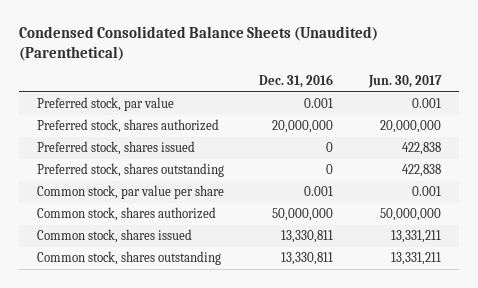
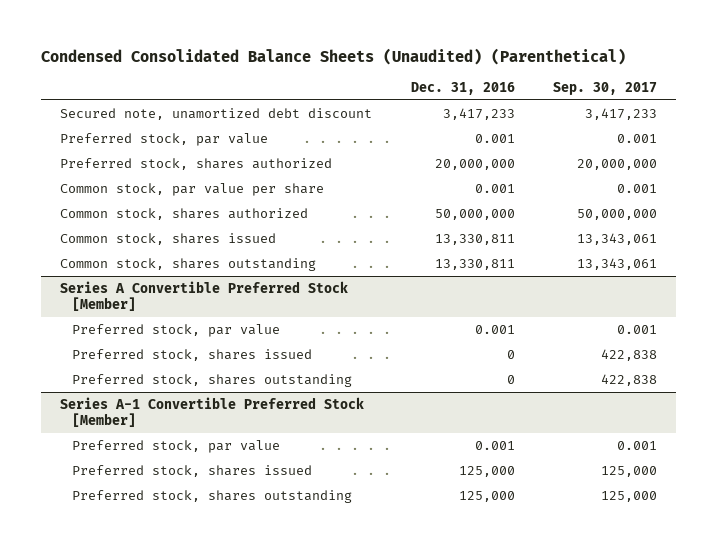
[367,75,442,89] Jun. 30, 2017 -> none
none -> [552,81,657,95] Sep. 30, 2017
none -> [60,108,373,121] Secured note, unamortized debt discount
[36,141,195,156] Preferred stock, shares issued -> none
[36,163,224,178] Preferred stock, shares outstanding -> none
none -> [60,281,349,312] Series A Convertible Preferred Stock [Member]
none -> [72,324,281,338] Preferred stock, par value
none -> [72,349,313,362] Preferred stock, shares issued
none -> [72,374,353,388] Preferred stock, shares outstanding
none -> [60,397,365,428] Series A-1 Convertible Preferred Stock [Member]
none -> [72,440,281,454] Preferred stock, par value
none -> [72,465,313,478] Preferred stock, shares issued
none -> [72,490,353,504] Preferred stock, shares outstanding

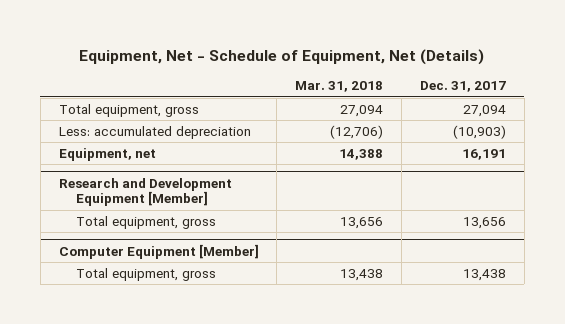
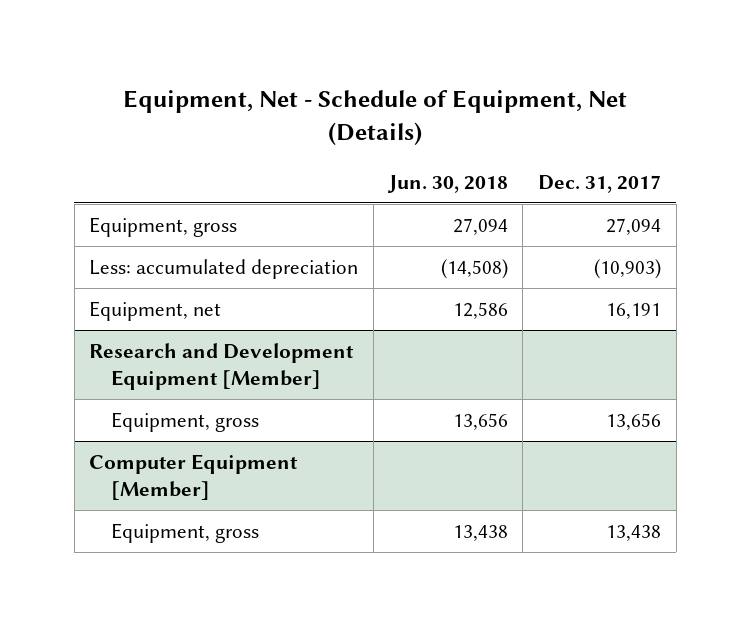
[295,81,384,93] Mar. 31, 2018 -> none
none -> [386,174,508,193] Jun. 30, 2018
[58,103,199,117] Total equipment, gross -> [89,216,238,237] Equipment, gross
[76,215,217,229] Total equipment, gross -> [110,411,259,432] Equipment, gross
[76,267,217,281] Total equipment, gross -> [110,522,259,543] Equipment, gross

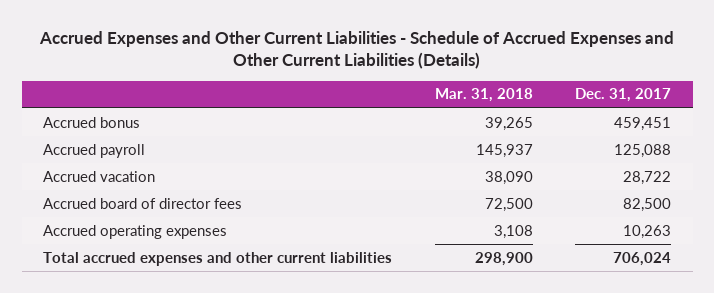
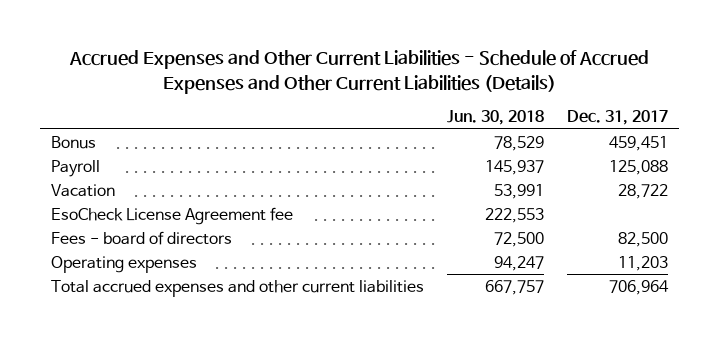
[434,88,533,103] Mar. 31, 2018 -> none
none -> [446,110,544,126] Jun. 30, 2018
[42,116,140,128] Accrued bonus -> [51,135,97,149] Bonus
[42,143,145,158] Accrued payroll -> [51,159,101,177] Payroll
[42,170,155,182] Accrued vacation -> [51,183,116,197] Vacation
none -> [51,206,294,225] EsoCheck License Agreement fee
[42,197,242,209] Accrued board of director fees -> [51,230,233,245] Fees - board of directors
[42,224,227,239] Accrued operating expenses -> [51,255,198,273] Operating expenses
[623,224,672,239] 10,263 -> [617,255,668,271] 11,203
[613,251,672,266] 706,024 -> [608,279,669,295] 706,964

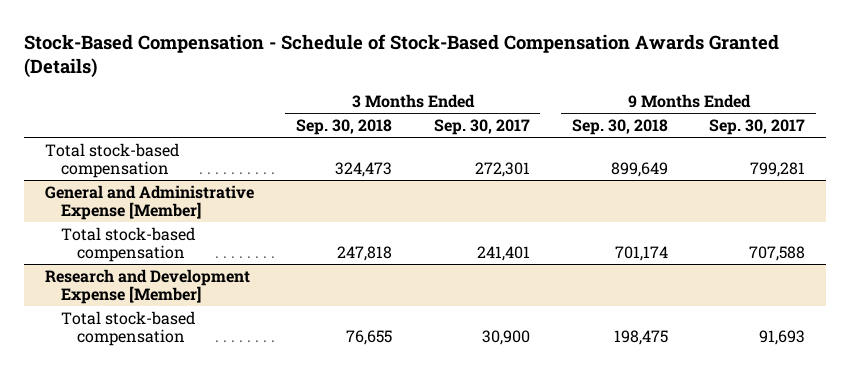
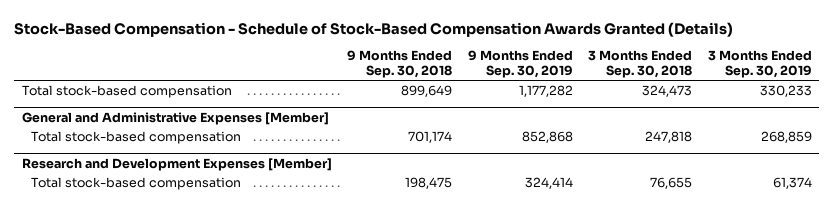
[433,118,530,135] Sep. 30, 2017 -> none
[709,118,806,135] Sep. 30, 2017 -> none
none -> [467,50,573,79] 9 Months Ended Sep. 30, 2019
none -> [707,50,812,79] 3 Months Ended Sep. 30, 2019
[44,184,254,221] General and Administrative Expense [Member] -> [21,111,329,125] General and Administrative Expenses [Member]
[44,268,250,305] Research and Development Expense [Member] -> [21,157,332,171] Research and Development Expenses [Member]

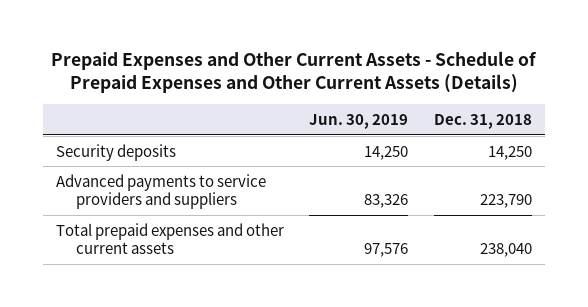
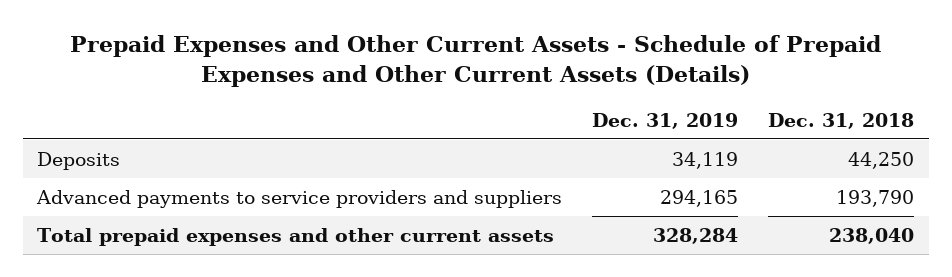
[309,113,409,129] Jun. 30, 2019 -> none
none -> [592,112,739,129] Dec. 31, 2019
[55,143,176,161] Security deposits -> [37,151,121,170] Deposits
[488,145,533,160] 14,250 -> [848,151,915,169] 44,250
[480,194,533,209] 223,790 -> [836,189,915,207] 193,790

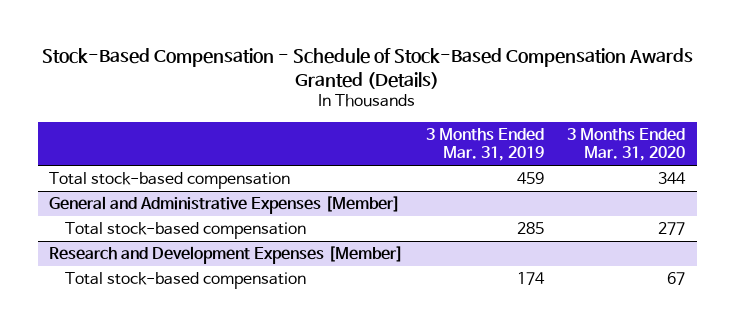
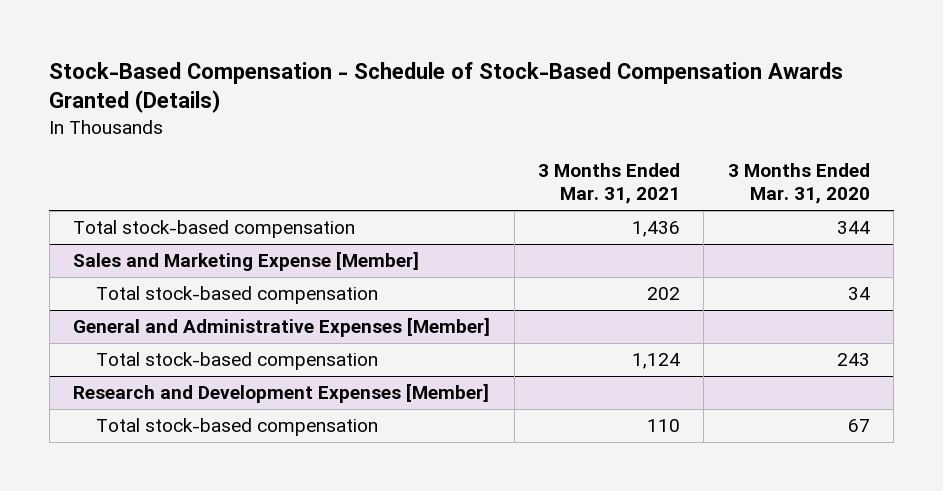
[426,128,545,162] 3 Months Ended Mar. 31, 2019 -> none
none -> [537,162,680,205] 3 Months Ended Mar. 31, 2021
none -> [73,251,420,272] Sales and Marketing Expense [Member]
none -> [95,286,378,305] Total stock-based compensation
[658,222,686,236] 277 -> [836,353,870,367] 243

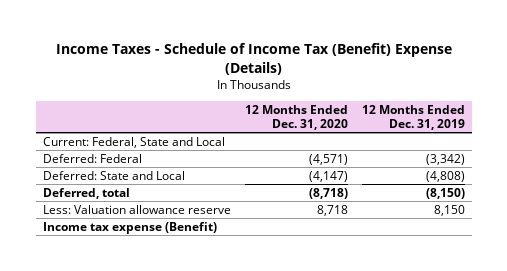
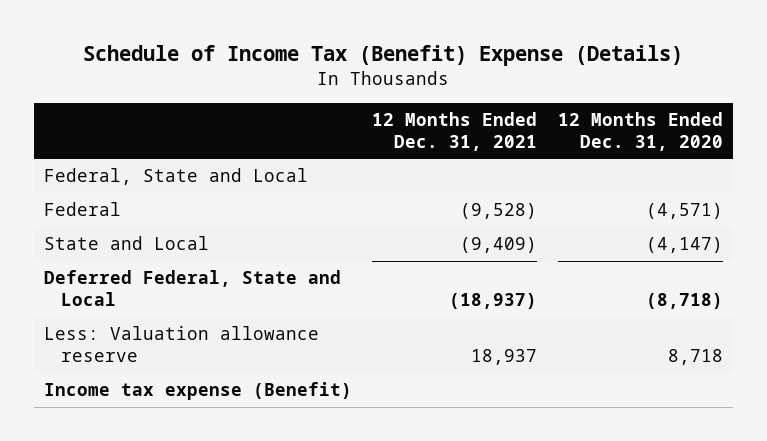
[55,43,452,75] Income Taxes - Schedule of Income Tax (Benefit) Expense (Details) -> [83,45,684,67] Schedule of Income Tax (Benefit) Expense (Details)
[361,104,465,130] 12 Months Ended Dec. 31, 2019 -> none
none -> [372,111,538,151] 12 Months Ended Dec. 31, 2021
[42,136,225,148] Current: Federal, State and Local -> [44,168,309,186] Federal, State and Local
[42,153,142,163] Deferred: Federal -> [44,202,122,217] Federal
[42,170,185,180] Deferred: State and Local -> [44,236,210,251] State and Local
[42,187,130,199] Deferred, total -> [44,270,342,307] Deferred Federal, State and Local

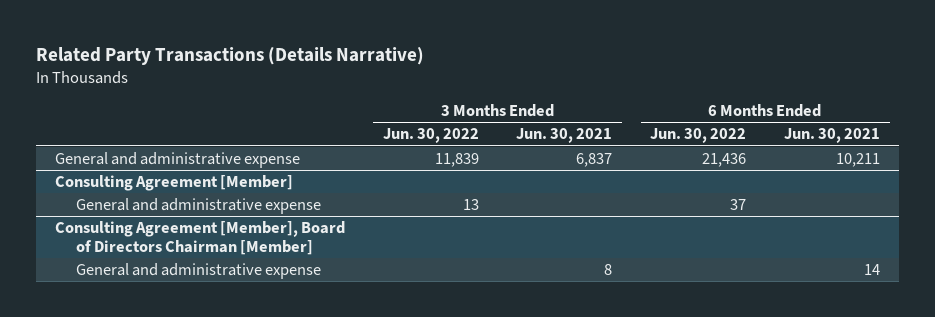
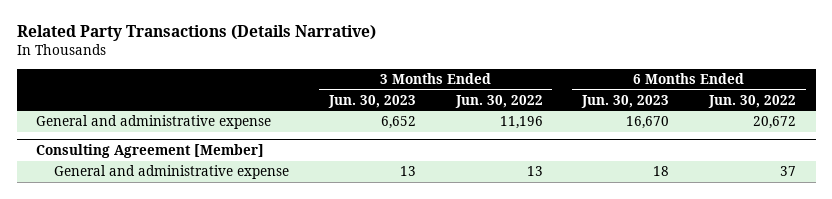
[516,128,613,144] Jun. 30, 2021 -> none
[784,128,881,144] Jun. 30, 2021 -> none
none -> [327,94,416,108] Jun. 30, 2023
none -> [581,94,670,108] Jun. 30, 2023
[434,152,479,167] 11,839 -> [499,116,543,130] 11,196
[702,152,747,167] 21,436 -> [752,116,796,130] 20,672
[54,220,345,255] Consulting Agreement [Member], Board of Directors Chairman [Member] -> none
[76,262,322,279] General and administrative expense -> none

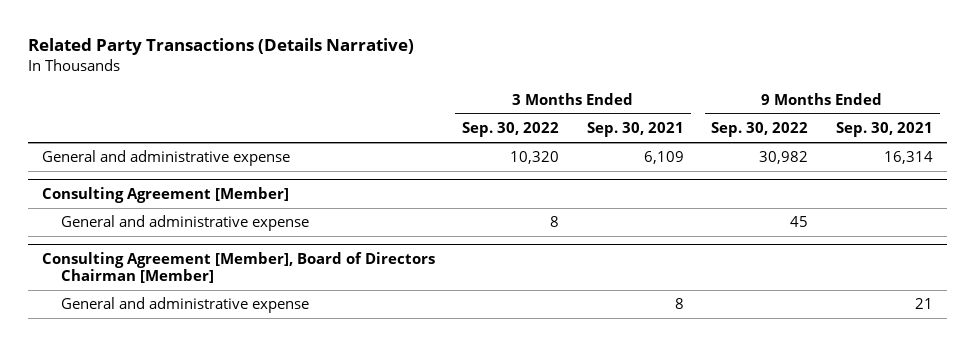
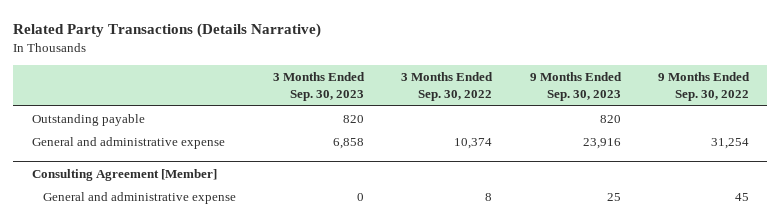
[586,122,684,138] Sep. 30, 2021 -> none
[836,122,934,138] Sep. 30, 2021 -> none
none -> [273,72,366,102] 3 Months Ended Sep. 30, 2023
none -> [529,72,622,102] 9 Months Ended Sep. 30, 2023
none -> [31,114,145,127] Outstanding payable
[510,151,560,165] 10,320 -> [454,138,493,150] 10,374
[759,151,809,165] 30,982 -> [710,138,749,150] 31,254
[41,252,435,284] Consulting Agreement [Member], Board of Directors Chairman [Member] -> none
[60,297,309,314] General and administrative expense -> none

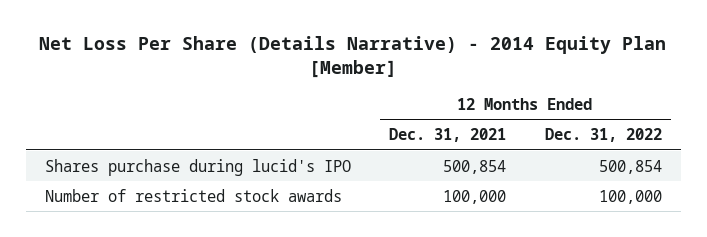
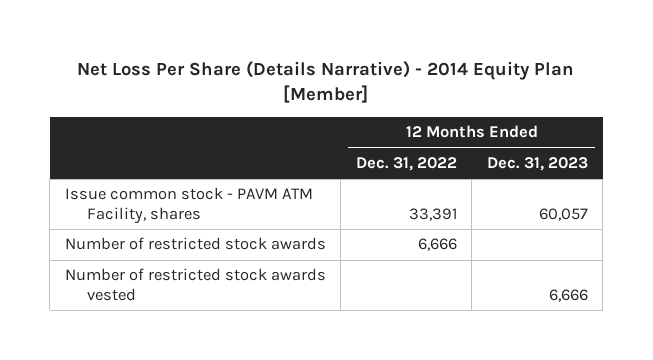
[389,128,507,143] Dec. 31, 2021 -> none
none -> [486,156,588,171] Dec. 31, 2023
[44,158,351,176] Shares purchase during lucid's IPO -> none
none -> [64,187,313,224] Issue common stock - PAVM ATM Facility, shares
[598,189,662,204] 100,000 -> [417,238,457,252] 6,666
none -> [64,268,326,301] Number of restricted stock awards vested

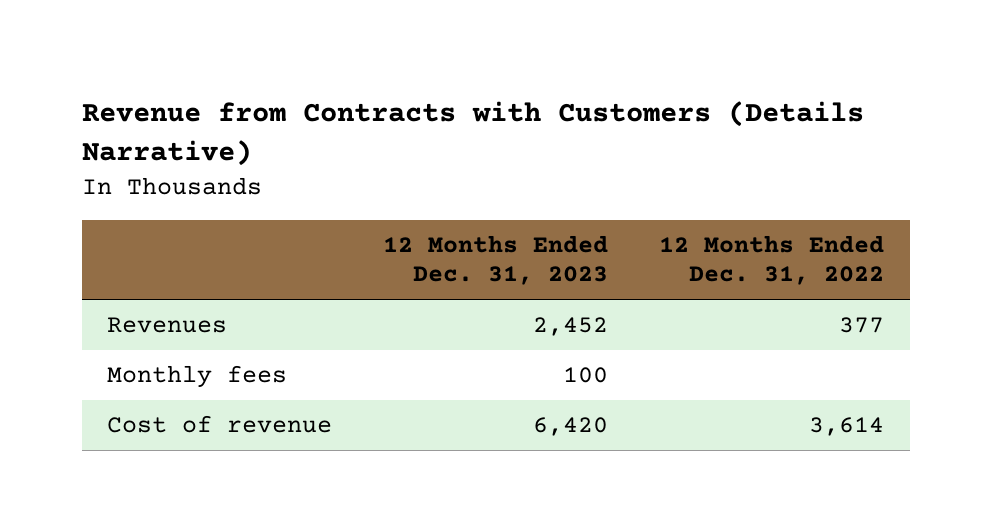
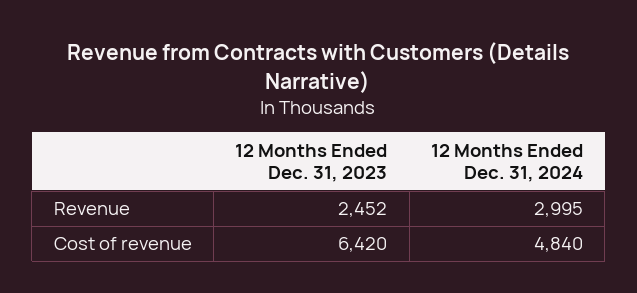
[659,234,885,286] 12 Months Ended Dec. 31, 2022 -> none
none -> [431,143,584,182] 12 Months Ended Dec. 31, 2024
[107,365,288,389] Monthly fees -> none
[107,317,228,334] Revenues -> [53,202,130,216] Revenue

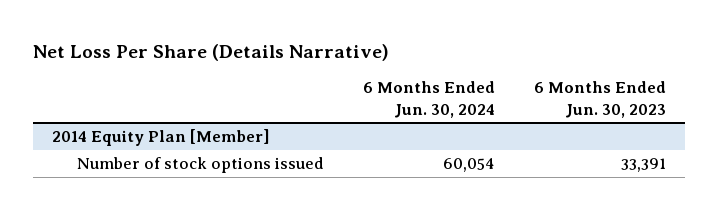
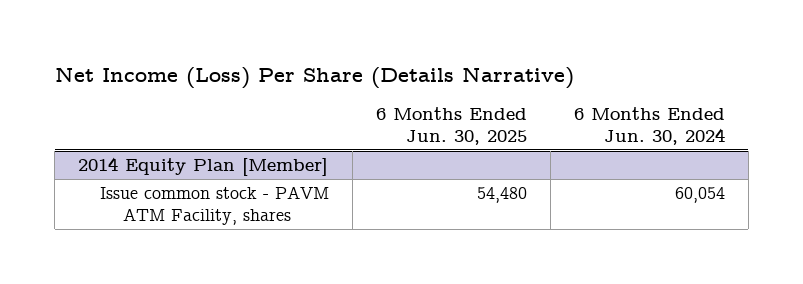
[32,43,389,61] Net Loss Per Share (Details Narrative) -> [54,67,574,90] Net Income (Loss) Per Share (Details Narrative)
[533,81,666,118] 6 Months Ended Jun. 30, 2023 -> none
none -> [376,106,528,145] 6 Months Ended Jun. 30, 2025
[77,157,325,174] Number of stock options issued -> [100,186,330,225] Issue common stock - PAVM ATM Facility, shares

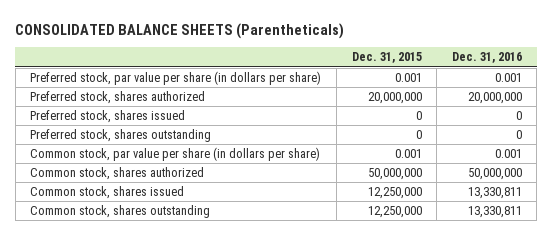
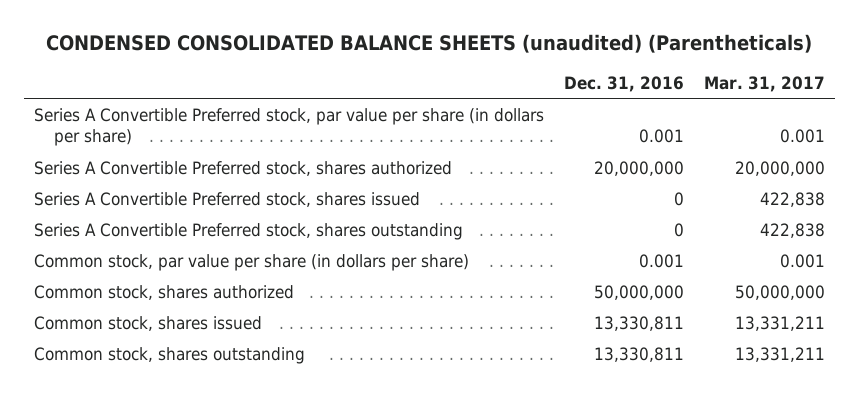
[15,22,345,39] CONSOLIDATED BALANCE SHEETS (Parentheticals) -> [46,33,813,53] CONDENSED CONSOLIDATED BALANCE SHEETS (unaudited) (Parentheticals)
[351,52,422,64] Dec. 31, 2015 -> none
none -> [704,75,826,92] Mar. 31, 2017
[30,71,322,86] Preferred stock, par value per share (in dollars per share) -> [33,107,544,147] Series A Convertible Preferred stock, par value per share (in dollars per share)
[30,91,206,105] Preferred stock, shares authorized -> [33,160,452,176] Series A Convertible Preferred stock, shares authorized
[30,110,186,124] Preferred stock, shares issued -> [33,191,420,207] Series A Convertible Preferred stock, shares issued
[30,129,212,143] Preferred stock, shares outstanding -> [33,222,463,240] Series A Convertible Preferred stock, shares outstanding

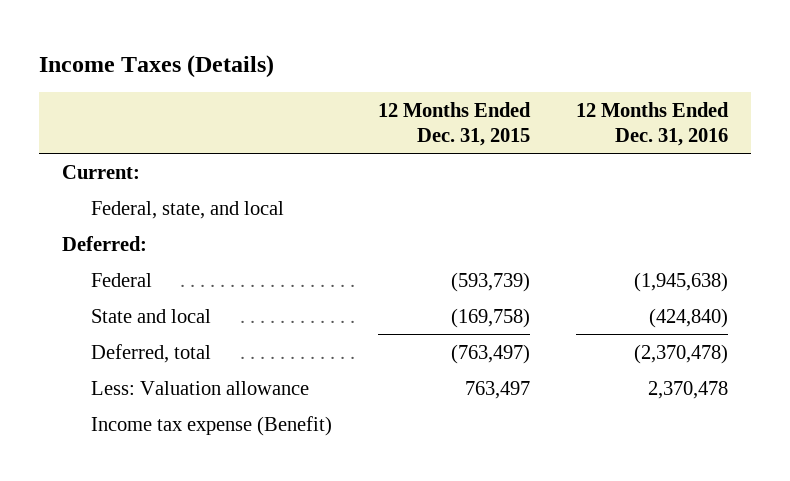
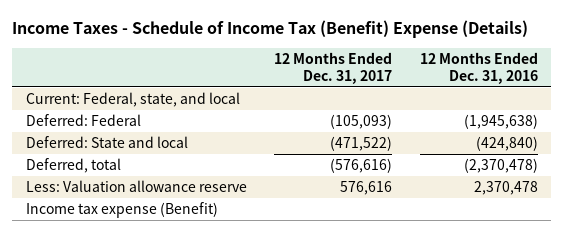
[39,54,275,78] Income Taxes (Details) -> [12,19,529,38] Income Taxes - Schedule of Income Tax (Benefit) Expense (Details)
[378,102,532,146] 12 Months Ended Dec. 31, 2015 -> none
none -> [274,51,393,85] 12 Months Ended Dec. 31, 2017
[62,164,141,179] Current: -> none
[62,235,148,251] Deferred: -> none
[91,200,285,219] Federal, state, and local -> [25,91,240,107] Current: Federal, state, and local
[91,272,153,287] Federal -> [25,113,141,126] Deferred: Federal
[91,308,212,323] State and local -> [25,135,188,148] Deferred: State and local
[91,380,310,395] Less: Valuation allowance -> [25,179,247,192] Less: Valuation allowance reserve

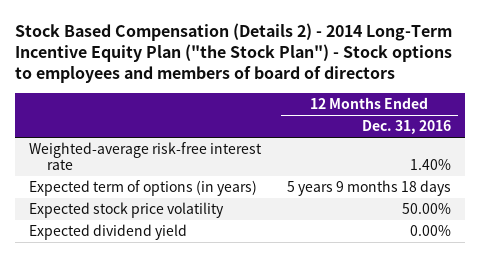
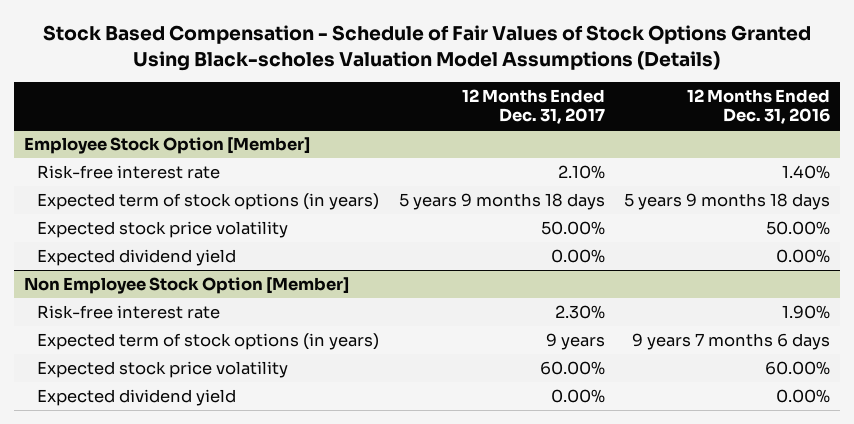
[15,22,453,84] Stock Based Compensation (Details 2) - 2014 Long-Term Incentive Equity Plan ("the Stock Plan") - Stock options to employees and members of board of directors -> [43,24,812,71] Stock Based Compensation - Schedule of Fair Values of Stock Options Granted Using Black-scholes Valuation Model Assumptions (Details)
none -> [461,89,605,125] 12 Months Ended Dec. 31, 2017
none -> [23,136,310,154] Employee Stock Option [Member]
[28,141,262,171] Weighted-average risk-free interest rate -> [36,164,220,179] Risk-free interest rate
[28,179,257,196] Expected term of options (in years) -> [36,192,379,210] Expected term of stock options (in years)
none -> [23,276,349,294] Non Employee Stock Option [Member]
none -> [36,304,220,319] Risk-free interest rate
none -> [36,332,379,350] Expected term of stock options (in years)
none -> [36,360,288,378] Expected stock price volatility
none -> [36,388,236,406] Expected dividend yield

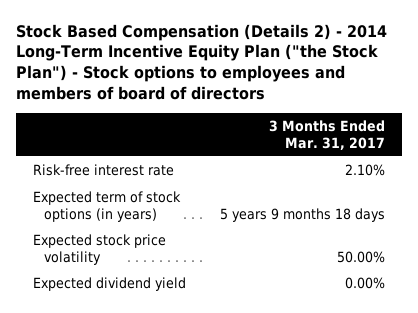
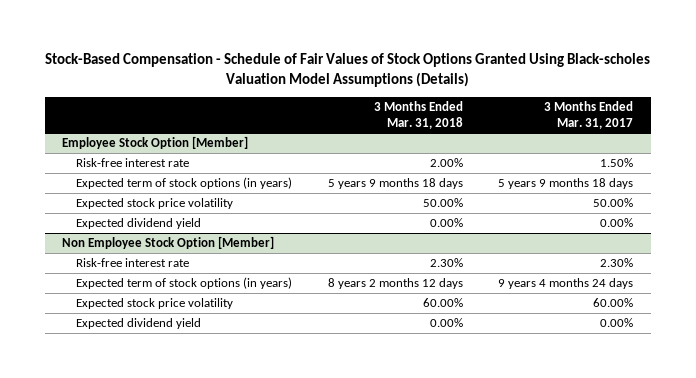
[15,23,387,101] Stock Based Compensation (Details 2) - 2014 Long-Term Incentive Equity Plan ("the Stock Plan") - Stock options to employees and members of board of directors -> [44,53,650,88] Stock-Based Compensation - Schedule of Fair Values of Stock Options Granted Using Black-scholes Valuation Model Assumptions (Details)
none -> [373,101,463,129] 3 Months Ended Mar. 31, 2018
none -> [62,135,249,149] Employee Stock Option [Member]
[345,164,386,177] 2.10% -> [600,157,634,167] 1.50%
none -> [62,235,275,249] Non Employee Stock Option [Member]
none -> [75,257,189,267] Risk-free interest rate
none -> [75,276,292,289] Expected term of stock options (in years)
none -> [75,297,233,309] Expected stock price volatility
none -> [75,317,201,329] Expected dividend yield

